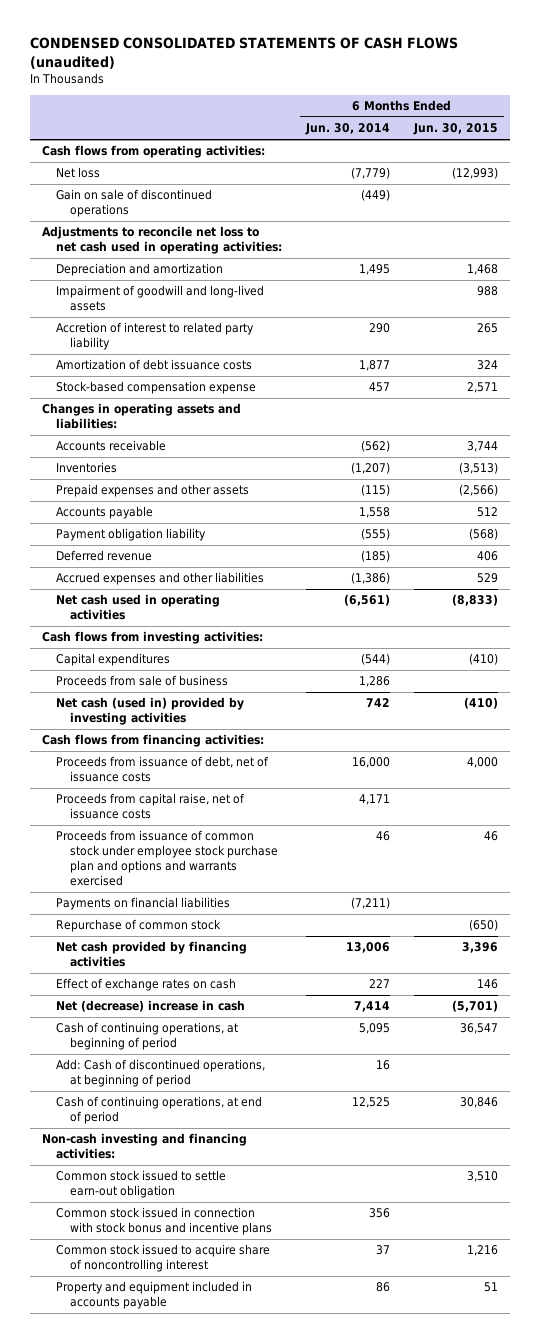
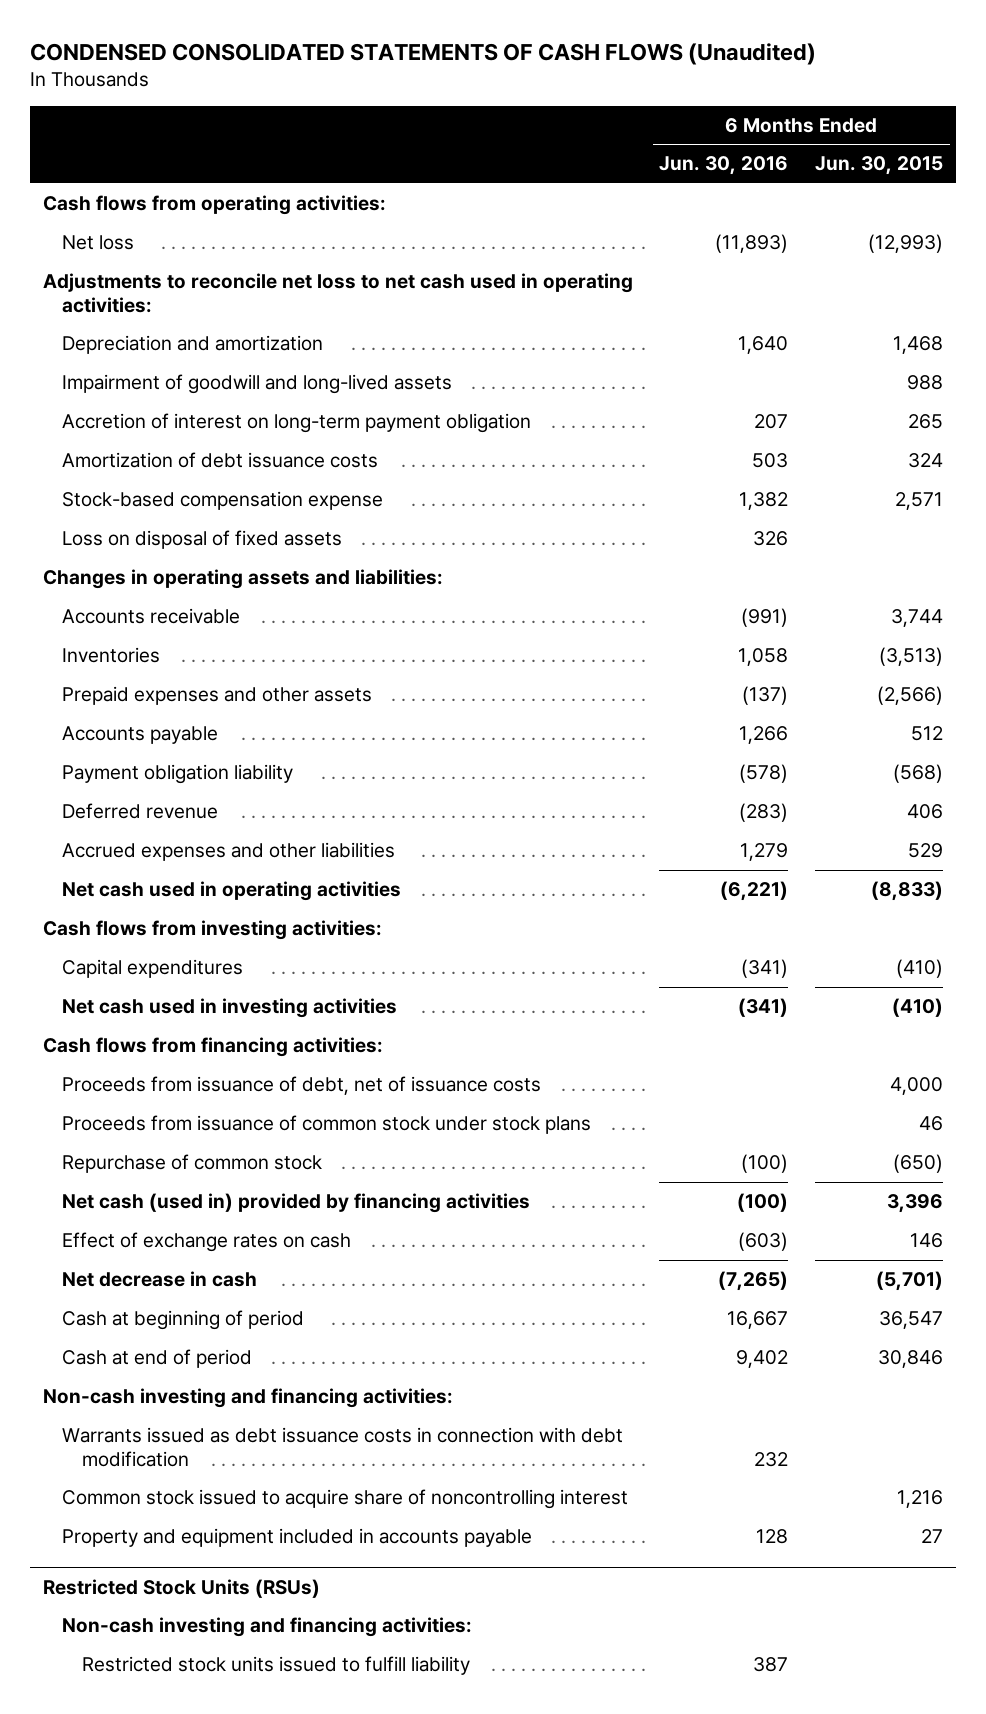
[29,37,458,69] CONDENSED CONSOLIDATED STATEMENTS OF CASH FLOWS (unaudited) -> [29,42,816,65] CONDENSED CONSOLIDATED STATEMENTS OF CASH FLOWS (Unaudited)
[305,123,391,136] Jun. 30, 2014 -> none
none -> [659,156,789,176] Jun. 30, 2016
[55,189,212,218] Gain on sale of discontinued operations -> none
[55,322,254,351] Accretion of interest to related party liability -> [62,413,532,434] Accretion of interest on long-term payment obligation
none -> [62,530,343,550] Loss on disposal of fixed assets
[55,675,228,687] Proceeds from sale of business -> none
[55,697,244,726] Net cash (used in) provided by investing activities -> [62,998,398,1019] Net cash used in investing activities
[55,793,245,820] Proceeds from capital raise, net of issuance costs -> none
[55,897,230,911] Payments on financial liabilities -> none
[55,830,278,887] Proceeds from issuance of common stock under employee stock purchase plan and options and warrants exercised -> [62,1115,592,1135] Proceeds from issuance of common stock under stock plans
[55,941,247,968] Net cash provided by financing activities -> [62,1193,531,1214] Net cash (used in) provided by financing activities
[55,1059,265,1088] Add: Cash of discontinued operations, at beginning of period -> none
[55,1000,245,1013] Net (decrease) increase in cash -> [62,1271,258,1288] Net decrease in cash
[55,1022,238,1051] Cash of continuing operations, at beginning of period -> [62,1310,305,1331] Cash at beginning of period
[55,1096,262,1125] Cash of continuing operations, at end of period -> [62,1349,253,1369] Cash at end of period
[55,1170,226,1199] Common stock issued to settle earn-out obligation -> none
[55,1207,272,1236] Common stock issued in connection with stock bonus and incentive plans -> none
none -> [62,1427,624,1467] Warrants issued as debt issuance costs in connection with debt modification
[484,1282,499,1293] 51 -> [920,1529,943,1544] 27
none -> [42,1579,320,1599] Restricted Stock Units (RSUs)
none -> [62,1617,473,1638] Non-cash investing and financing activities:
none -> [81,1656,470,1676] Restricted stock units issued to fulfill liability

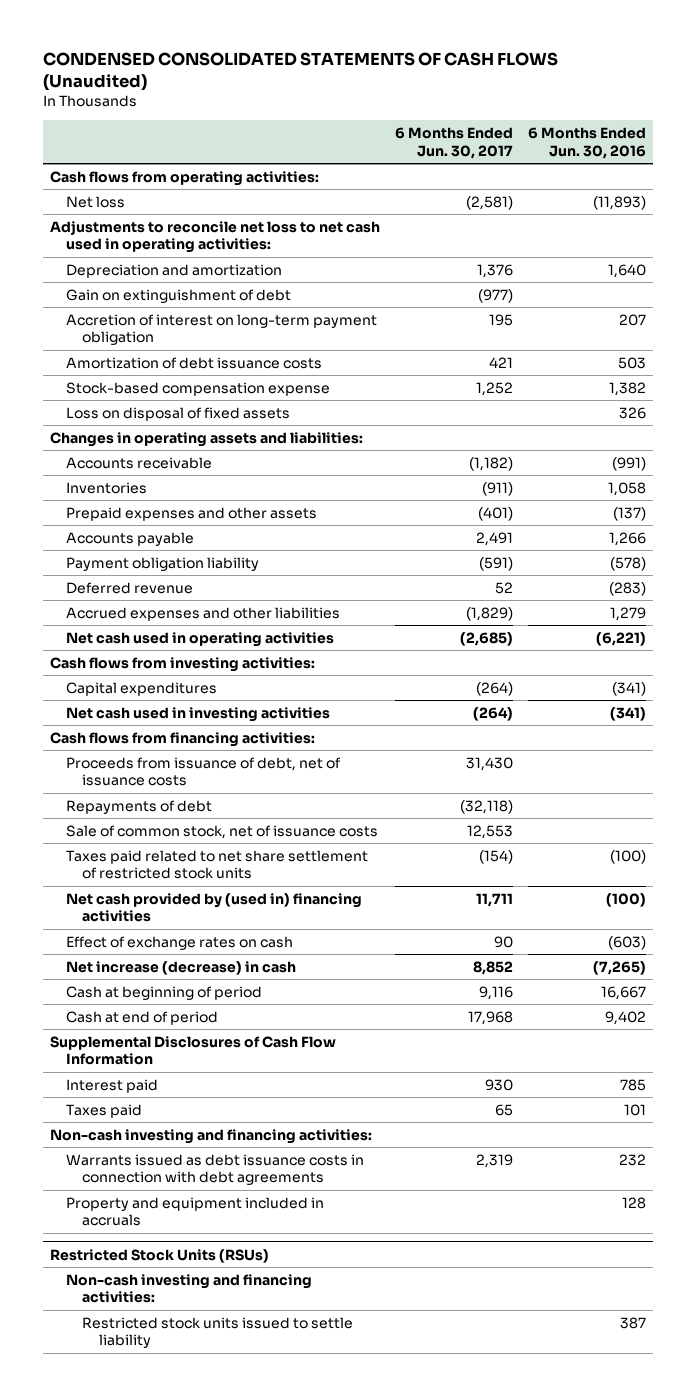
[814,156,943,176] Jun. 30, 2015 -> none
none -> [394,127,513,159] 6 Months Ended Jun. 30, 2017
[62,374,453,395] Impairment of goodwill and long-lived assets -> none
none -> [66,288,292,303] Gain on extinguishment of debt
[62,1115,592,1135] Proceeds from issuance of common stock under stock plans -> none
[62,1154,323,1174] Repurchase of common stock -> none
none -> [66,799,213,814] Repayments of debt
none -> [66,824,379,839] Sale of common stock, net of issuance costs
none -> [66,849,369,880] Taxes paid related to net share settlement of restricted stock units
[62,1193,531,1214] Net cash (used in) provided by financing activities -> [66,892,363,923] Net cash provided by (used in) financing activities
[62,1271,258,1288] Net decrease in cash -> [66,960,297,975] Net increase (decrease) in cash
none -> [50,1035,337,1066] Supplemental Disclosures of Cash Flow Information
none -> [66,1078,159,1093] Interest paid
none -> [66,1103,143,1118] Taxes paid
[62,1489,629,1510] Common stock issued to acquire share of noncontrolling interest -> none
[62,1427,624,1467] Warrants issued as debt issuance costs in connection with debt modification -> [66,1153,365,1186] Warrants issued as debt issuance costs in connection with debt agreements
[62,1528,533,1548] Property and equipment included in accounts payable -> [66,1196,325,1227] Property and equipment included in accruals
[81,1656,470,1676] Restricted stock units issued to fulfill liability -> [82,1316,354,1349] Restricted stock units issued to settle liability

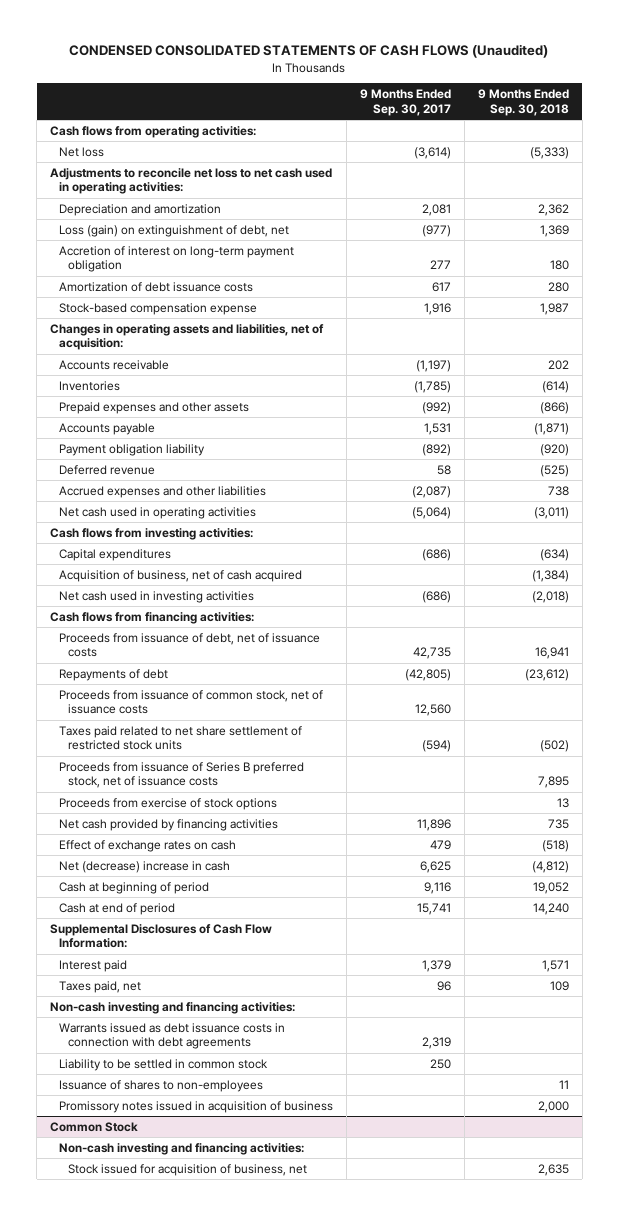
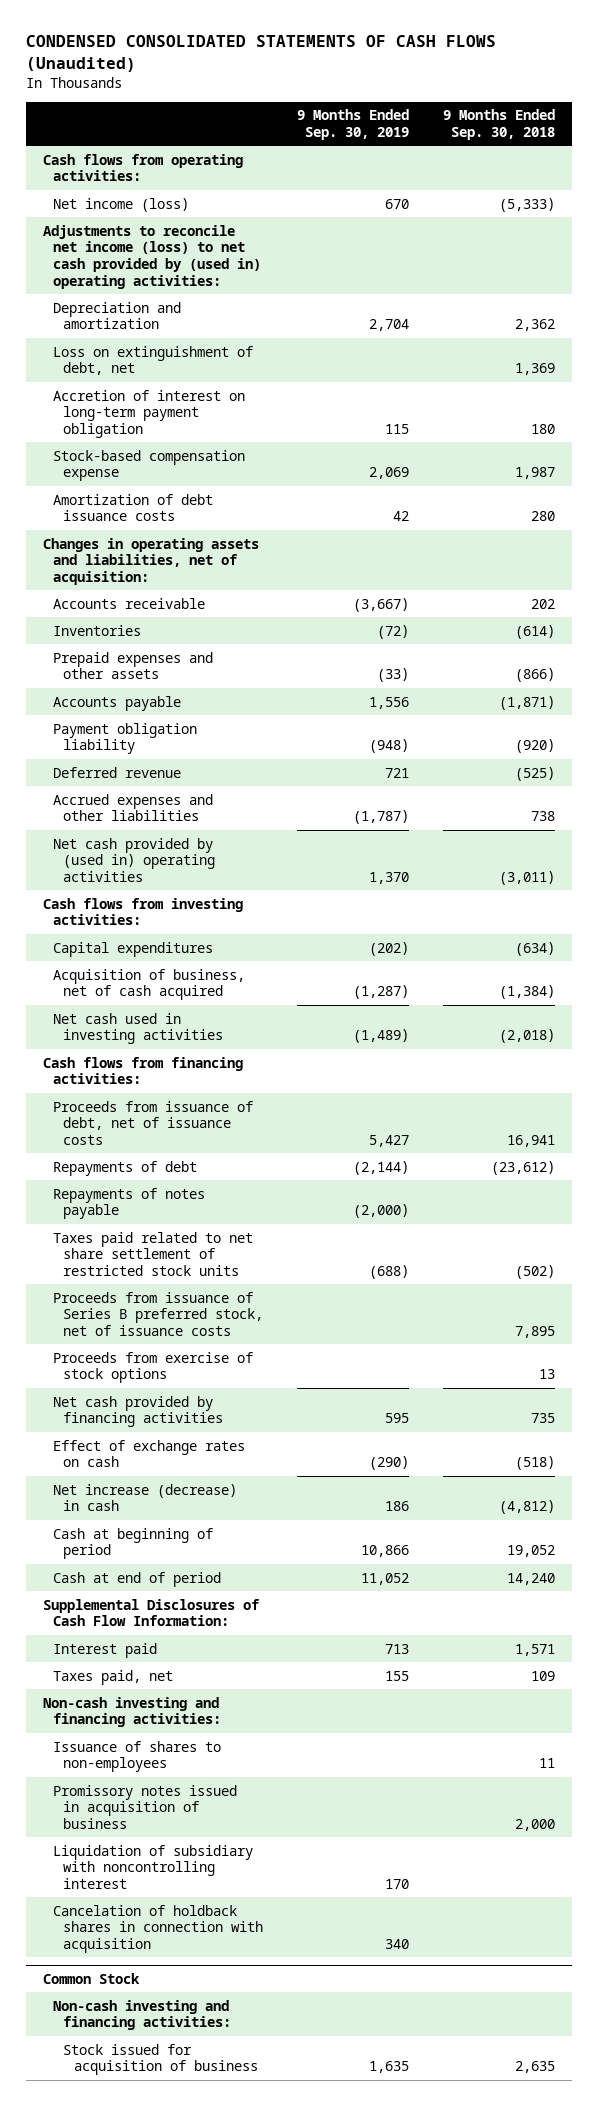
[359,89,451,116] 9 Months Ended Sep. 30, 2017 -> none
none -> [297,109,410,140] 9 Months Ended Sep. 30, 2019
[59,146,105,157] Net loss -> [53,197,190,212] Net income (loss)
[50,167,333,195] Adjustments to reconcile net loss to net cash used in operating activities: -> [42,224,262,289] Adjustments to reconcile net income (loss) to net cash provided by (used in) operating activities:
[59,224,290,237] Loss (gain) on extinguishment of debt, net -> [53,345,254,376] Loss on extinguishment of debt, net
[59,281,254,292] Amortization of debt issuance costs -> [53,493,214,522] Amortization of debt issuance costs
[59,506,257,519] Net cash used in operating activities -> [53,837,216,882] Net cash provided by (used in) operating activities
[59,689,324,715] Proceeds from issuance of common stock, net of issuance costs -> none
none -> [53,1187,206,1220] Repayments of notes payable
[59,860,231,873] Net (decrease) increase in cash -> [53,1483,238,1512] Net increase (decrease) in cash
[59,1022,286,1050] Warrants issued as debt issuance costs in connection with debt agreements -> none
[59,1058,269,1071] Liability to be settled in common stock -> none
none -> [53,1844,254,1889] Liquidation of subsidiary with noncontrolling interest
none -> [53,1904,264,1953] Cancelation of holdback shares in connection with acquisition
[67,1163,307,1176] Stock issued for acquisition of business, net -> [63,2043,258,2076] Stock issued for acquisition of business

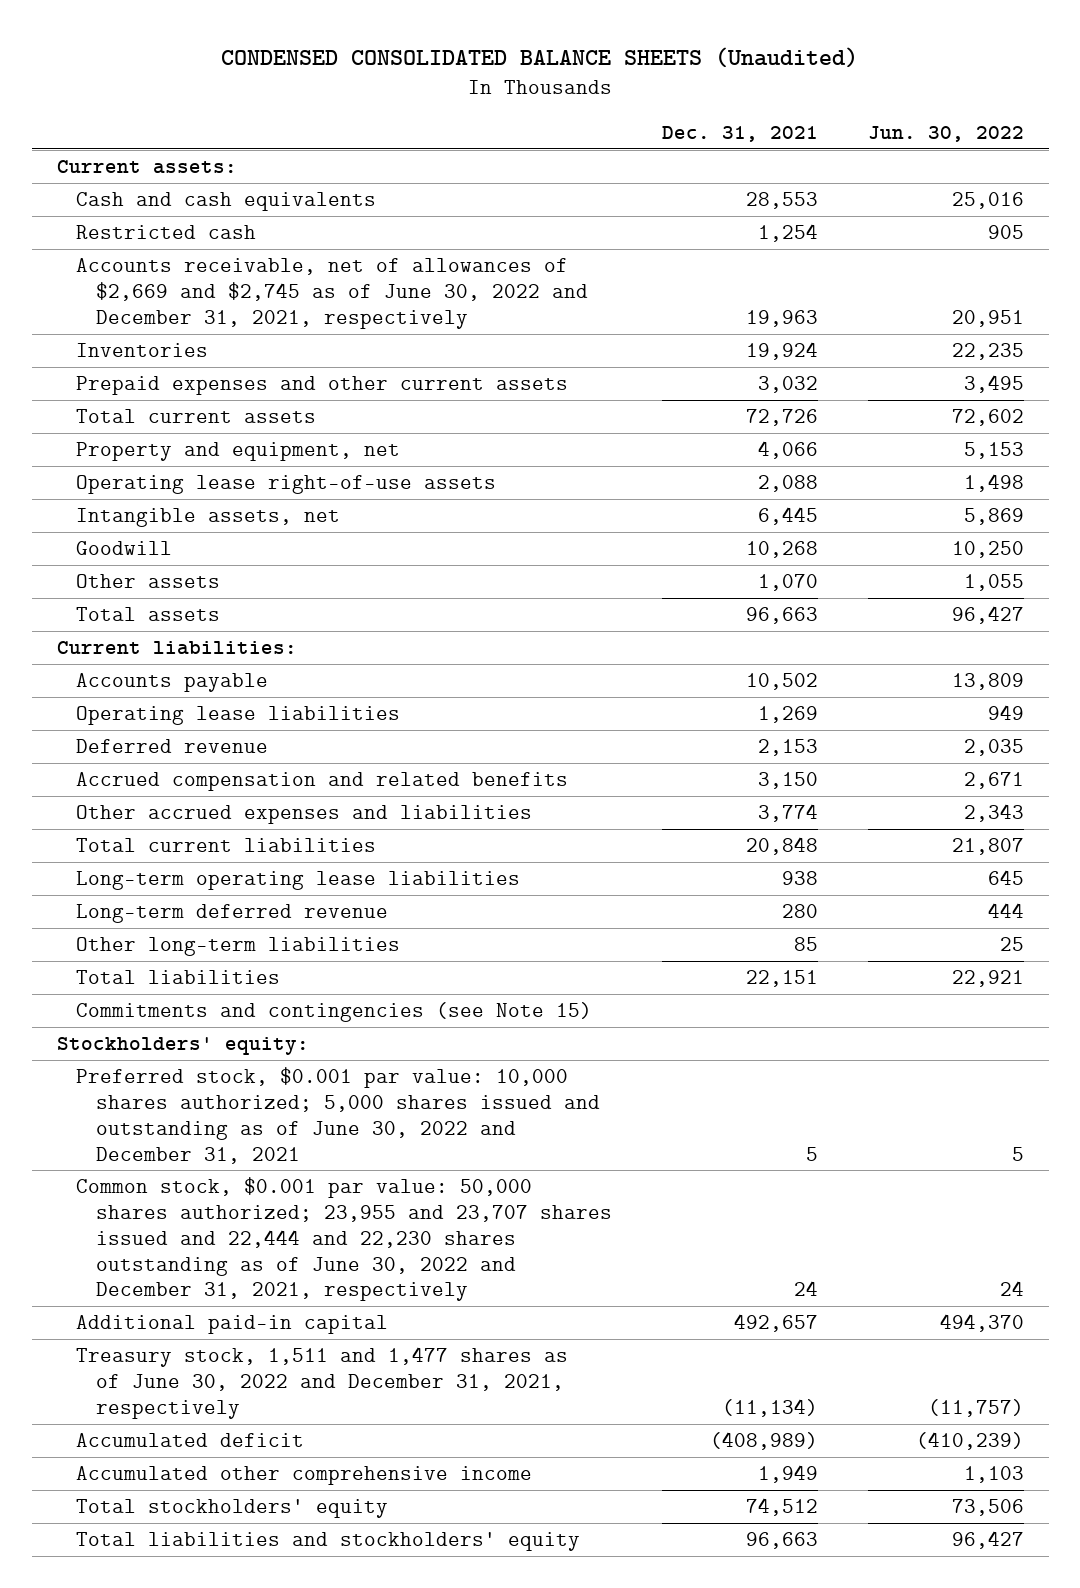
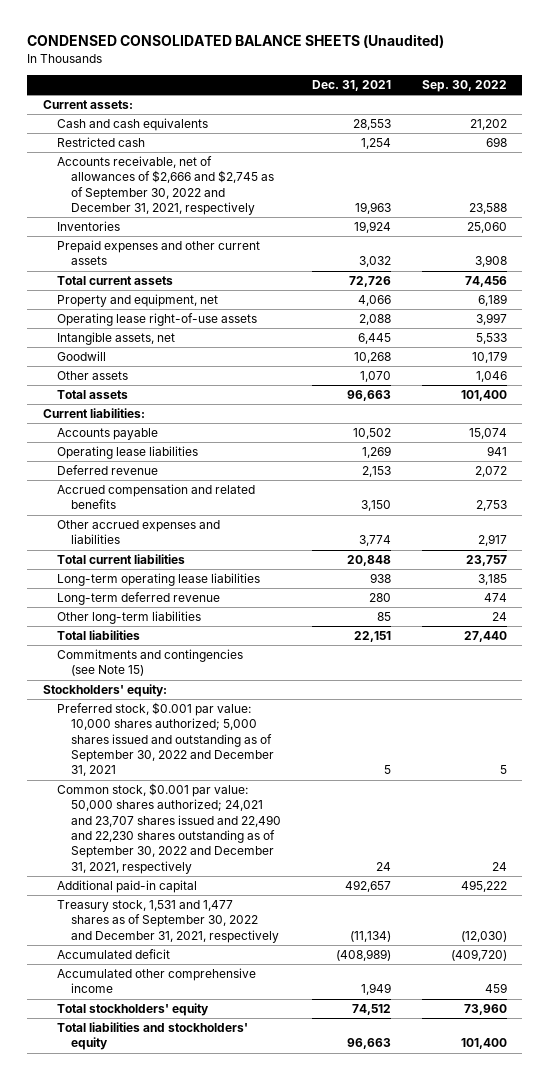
[867,125,1024,142] Jun. 30, 2022 -> none
none -> [422,80,508,93] Sep. 30, 2022
[76,257,588,329] Accounts receivable, net of allowances of $2,669 and $2,745 as of June 30, 2022 and December 31, 2021, respectively -> [57,156,275,216] Accounts receivable, net of allowances of $2,666 and $2,745 as of September 30, 2022 and December 31, 2021, respectively
[76,1066,600,1164] Preferred stock, $0.001 par value: 10,000 shares authorized; 5,000 shares issued and outstanding as of June 30, 2022 and December 31, 2021 -> [57,702,275,777] Preferred stock, $0.001 par value: 10,000 shares authorized; 5,000 shares issued and outstanding as of September 30, 2022 and December 31, 2021
[76,1176,612,1302] Common stock, $0.001 par value: 50,000 shares authorized; 23,955 and 23,707 shares issued and 22,444 and 22,230 shares outstanding as of June 30, 2022 and December 31, 2021, respectively -> [57,783,282,874] Common stock, $0.001 par value: 50,000 shares authorized; 24,021 and 23,707 shares issued and 22,490 and 22,230 shares outstanding as of September 30, 2022 and December 31, 2021, respectively
[76,1346,569,1419] Treasury stock, 1,511 and 1,477 shares as of June 30, 2022 and December 31, 2021, respectively -> [57,900,280,943] Treasury stock, 1,531 and 1,477 shares as of September 30, 2022 and December 31, 2021, respectively

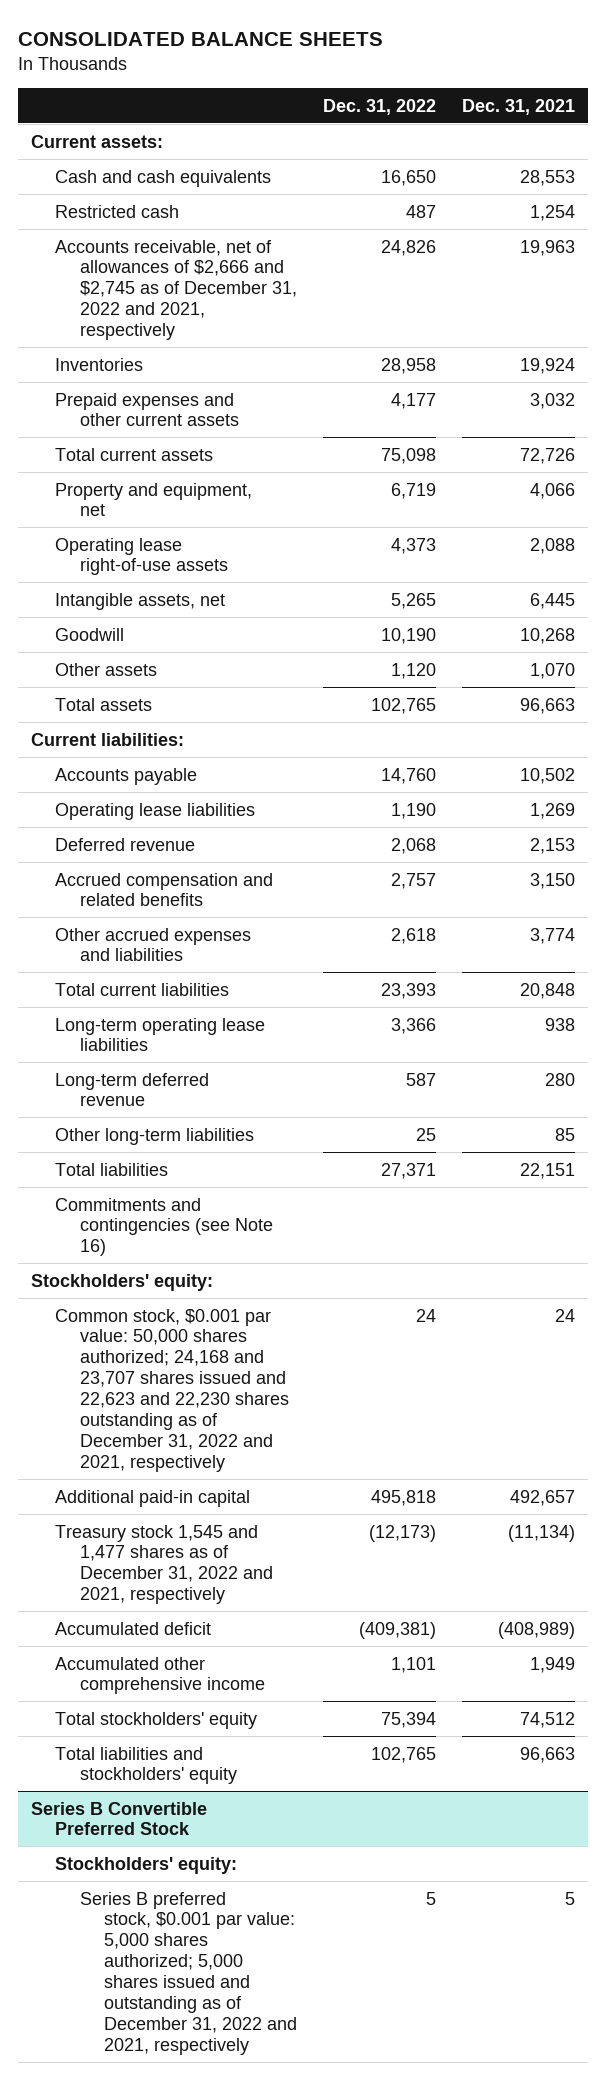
[27,34,445,49] CONDENSED CONSOLIDATED BALANCE SHEETS (Unaudited) -> [17,31,383,46] CONSOLIDATED BALANCE SHEETS
[422,80,508,93] Sep. 30, 2022 -> none
none -> [322,98,436,115] Dec. 31, 2022
[57,156,275,216] Accounts receivable, net of allowances of $2,666 and $2,745 as of September 30, 2022 and December 31, 2021, respectively -> [55,239,297,341] Accounts receivable, net of allowances of $2,666 and $2,745 as of December 31, 2022 and 2021, respectively
[57,649,244,677] Commitments and contingencies (see Note 15) -> [55,1197,273,1257] Commitments and contingencies (see Note 16)
[57,702,275,777] Preferred stock, $0.001 par value: 10,000 shares authorized; 5,000 shares issued and outstanding as of September 30, 2022 and December 31, 2021 -> none
[57,783,282,874] Common stock, $0.001 par value: 50,000 shares authorized; 24,021 and 23,707 shares issued and 22,490 and 22,230 shares outstanding as of September 30, 2022 and December 31, 2021, respectively -> [55,1308,289,1472] Common stock, $0.001 par value: 50,000 shares authorized; 24,168 and 23,707 shares issued and 22,623 and 22,230 shares outstanding as of December 31, 2022 and 2021, respectively
[57,900,280,943] Treasury stock, 1,531 and 1,477 shares as of September 30, 2022 and December 31, 2021, respectively -> [55,1524,273,1605] Treasury stock 1,545 and 1,477 shares as of December 31, 2022 and 2021, respectively
none -> [30,1801,207,1836] Series B Convertible Preferred Stock
none -> [55,1856,238,1874] Stockholders' equity:
none -> [79,1891,298,2055] Series B preferred stock, $0.001 par value: 5,000 shares authorized; 5,000 shares issued and outstanding as of December 31, 2022 and 2021, respectively

